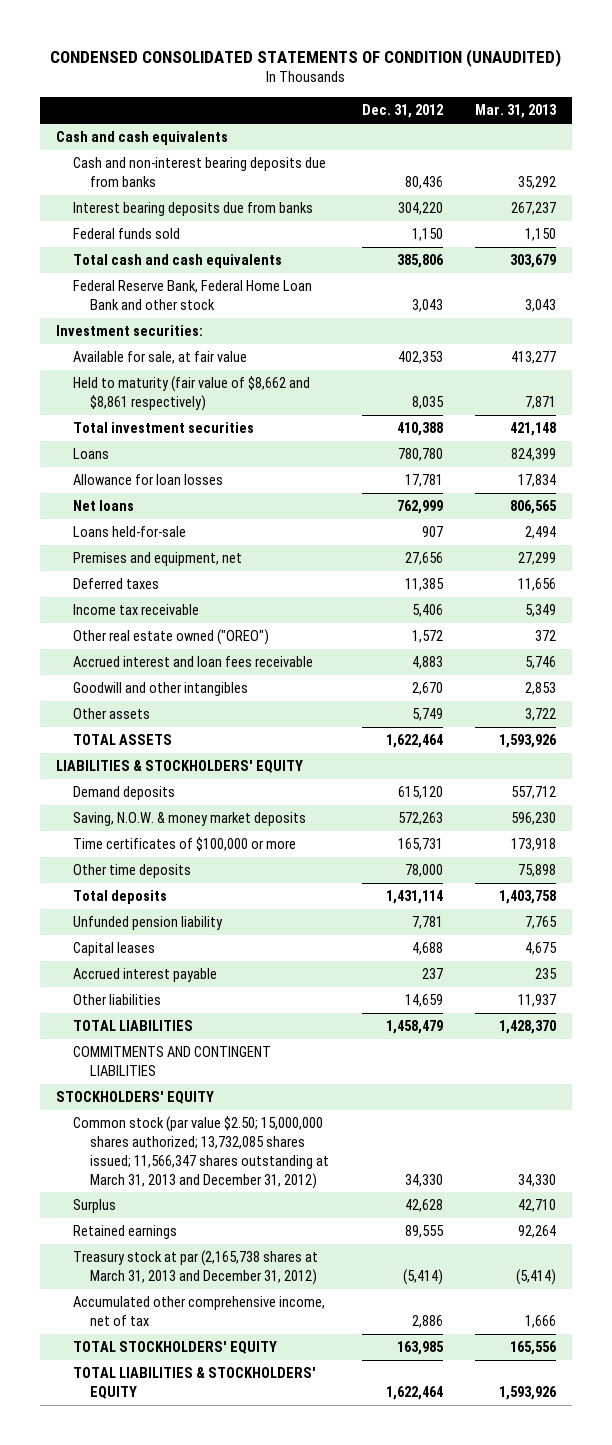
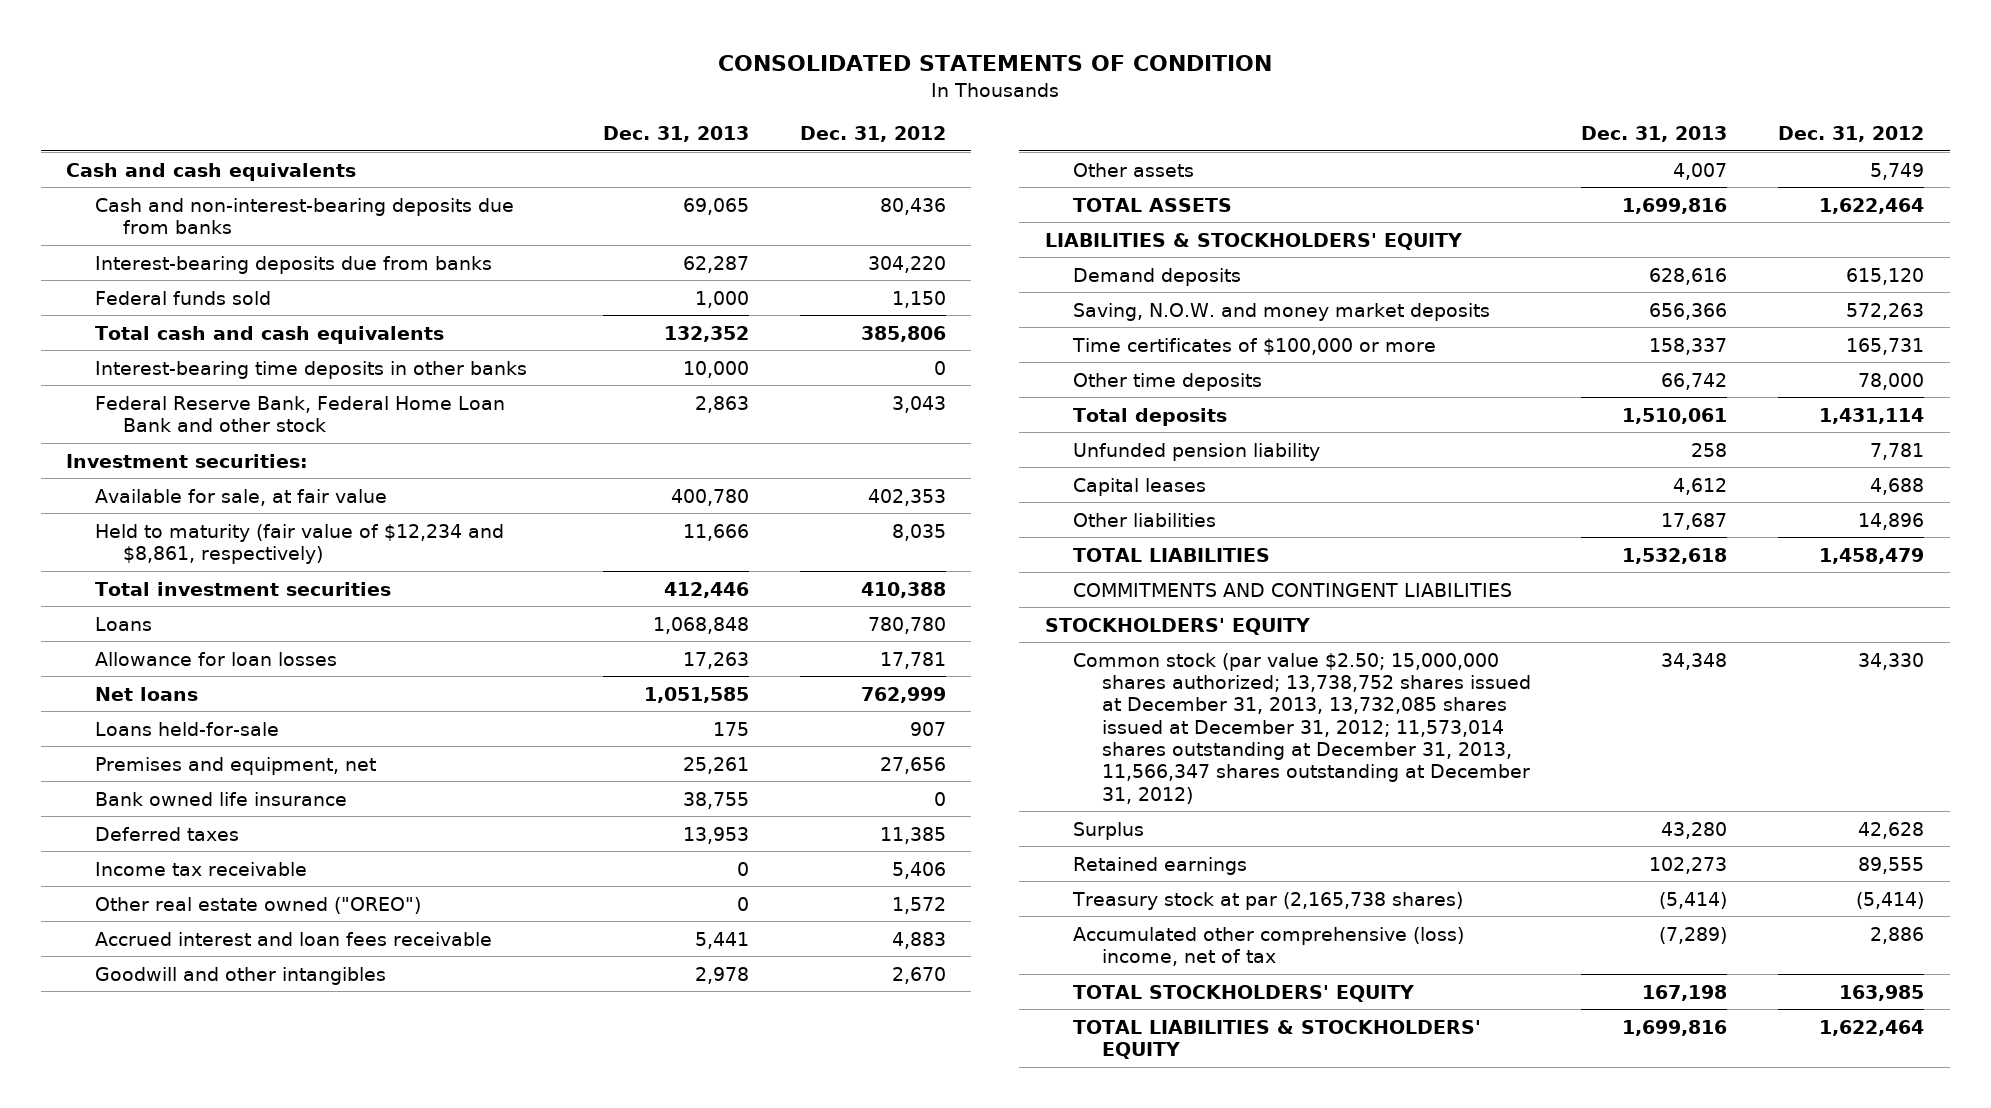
[50,48,562,67] CONDENSED CONSOLIDATED STATEMENTS OF CONDITION (UNAUDITED) -> [718,54,1273,71] CONSOLIDATED STATEMENTS OF CONDITION
[474,104,557,119] Mar. 31, 2013 -> none
none -> [603,126,750,143] Dec. 31, 2013
[73,157,327,188] Cash and non-interest bearing deposits due from banks -> [94,197,514,234] Cash and non-interest-bearing deposits due from banks
[73,202,314,217] Interest bearing deposits due from banks -> [94,255,492,274] Interest-bearing deposits due from banks
none -> [94,360,527,379] Interest-bearing time deposits in other banks
[73,376,311,412] Held to maturity (fair value of $8,662 and $8,861 respectively) -> [94,523,504,564] Held to maturity (fair value of $12,234 and $8,861, respectively)
none -> [94,791,347,806] Bank owned life insurance
[73,812,307,827] Saving, N.O.W. & money market deposits -> [1073,302,1491,321] Saving, N.O.W. and money market deposits
[73,968,218,983] Accrued interest payable -> none
[404,994,443,1008] 14,659 -> [1858,512,1925,530] 14,896
[73,1116,330,1189] Common stock (par value $2.50; 15,000,000 shares authorized; 13,732,085 shares issued; 11,566,347 shares outstanding at March 31, 2013 and December 31, 2012) -> [1073,652,1531,804] Common stock (par value $2.50; 15,000,000 shares authorized; 13,738,752 shares issued at December 31, 2013, 13,732,085 shares issued at December 31, 2012; 11,573,014 shares outstanding at December 31, 2013, 11,566,347 shares outstanding at December 31, 2012)
[73,1250,319,1286] Treasury stock at par (2,165,738 shares at March 31, 2013 and December 31, 2012) -> [1072,891,1464,910] Treasury stock at par (2,165,738 shares)
[73,1296,326,1327] Accumulated other comprehensive income, net of tax -> [1073,926,1465,966] Accumulated other comprehensive (loss) income, net of tax

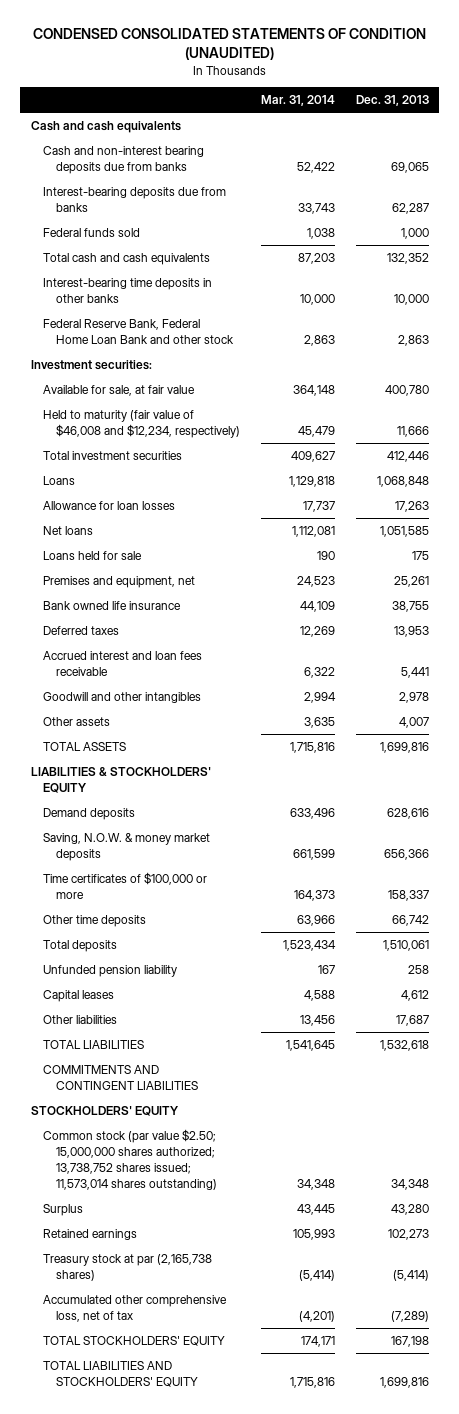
[718,54,1273,71] CONSOLIDATED STATEMENTS OF CONDITION -> [32,28,426,61] CONDENSED CONSOLIDATED STATEMENTS OF CONDITION (UNAUDITED)
[799,126,946,143] Dec. 31, 2012 -> none
none -> [260,95,335,107] Mar. 31, 2014
[94,197,514,234] Cash and non-interest-bearing deposits due from banks -> [43,145,205,174] Cash and non-interest bearing deposits due from banks
[94,523,504,564] Held to maturity (fair value of $12,234 and $8,861, respectively) -> [43,409,240,438] Held to maturity (fair value of $46,008 and $12,234, respectively)
[94,721,279,736] Loans held-for-sale -> [43,550,143,560] Loans held for sale
[94,861,307,876] Income tax receivable -> none
[94,896,421,914] Other real estate owned ("OREO") -> none
[1073,302,1491,321] Saving, N.O.W. and money market deposits -> [43,832,211,861] Saving, N.O.W. & money market deposits
[1073,652,1531,804] Common stock (par value $2.50; 15,000,000 shares authorized; 13,738,752 shares issued at December 31, 2013, 13,732,085 shares issued at December 31, 2012; 11,573,014 shares outstanding at December 31, 2013, 11,566,347 shares outstanding at December 31, 2012) -> [43,1128,217,1190] Common stock (par value $2.50; 15,000,000 shares authorized; 13,738,752 shares issued; 11,573,014 shares outstanding)
[1073,926,1465,966] Accumulated other comprehensive (loss) income, net of tax -> [43,1294,228,1322] Accumulated other comprehensive loss, net of tax
[1073,1019,1482,1059] TOTAL LIABILITIES & STOCKHOLDERS' EQUITY -> [43,1360,198,1387] TOTAL LIABILITIES AND STOCKHOLDERS' EQUITY

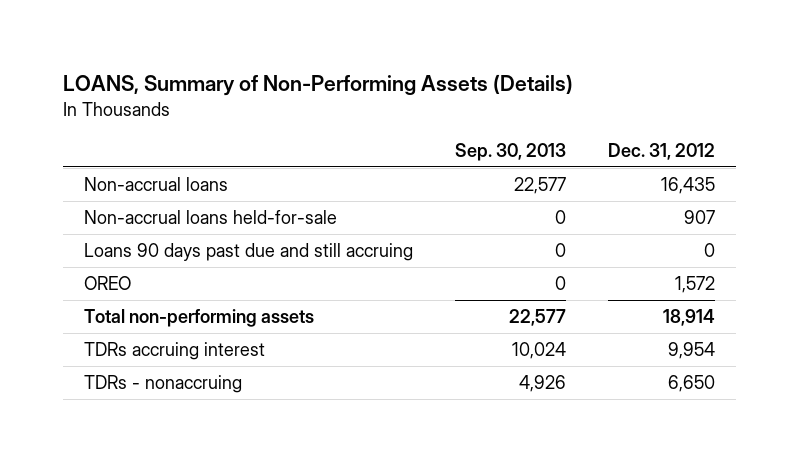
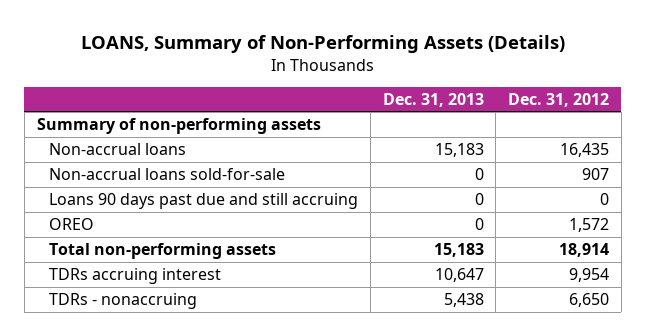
[455,143,567,162] Sep. 30, 2013 -> none
none -> [382,92,484,107] Dec. 31, 2013
none -> [36,118,321,135] Summary of non-performing assets
[83,210,337,225] Non-accrual loans held-for-sale -> [49,168,286,181] Non-accrual loans sold-for-sale

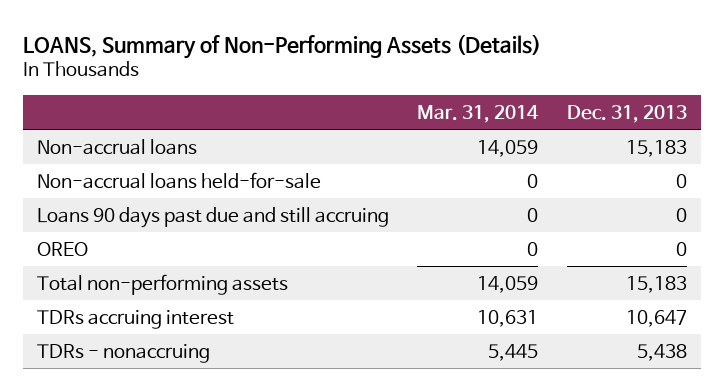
[508,92,610,107] Dec. 31, 2012 -> none
none -> [417,104,540,123] Mar. 31, 2014
[36,118,321,135] Summary of non-performing assets -> none
[49,168,286,181] Non-accrual loans sold-for-sale -> [37,171,322,189] Non-accrual loans held-for-sale

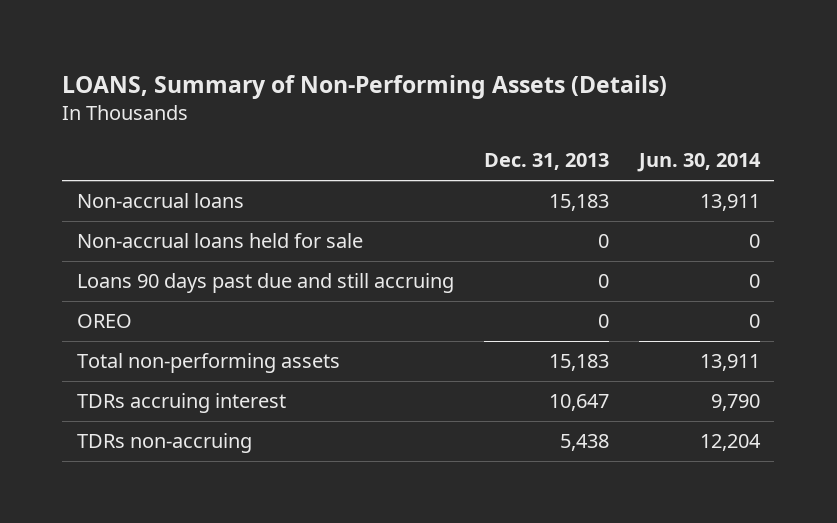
[417,104,540,123] Mar. 31, 2014 -> none
none -> [636,153,761,173] Jun. 30, 2014
[37,171,322,189] Non-accrual loans held-for-sale -> [77,233,364,249] Non-accrual loans held for sale
[37,343,211,363] TDRs - nonaccruing -> [77,433,253,454] TDRs non-accruing

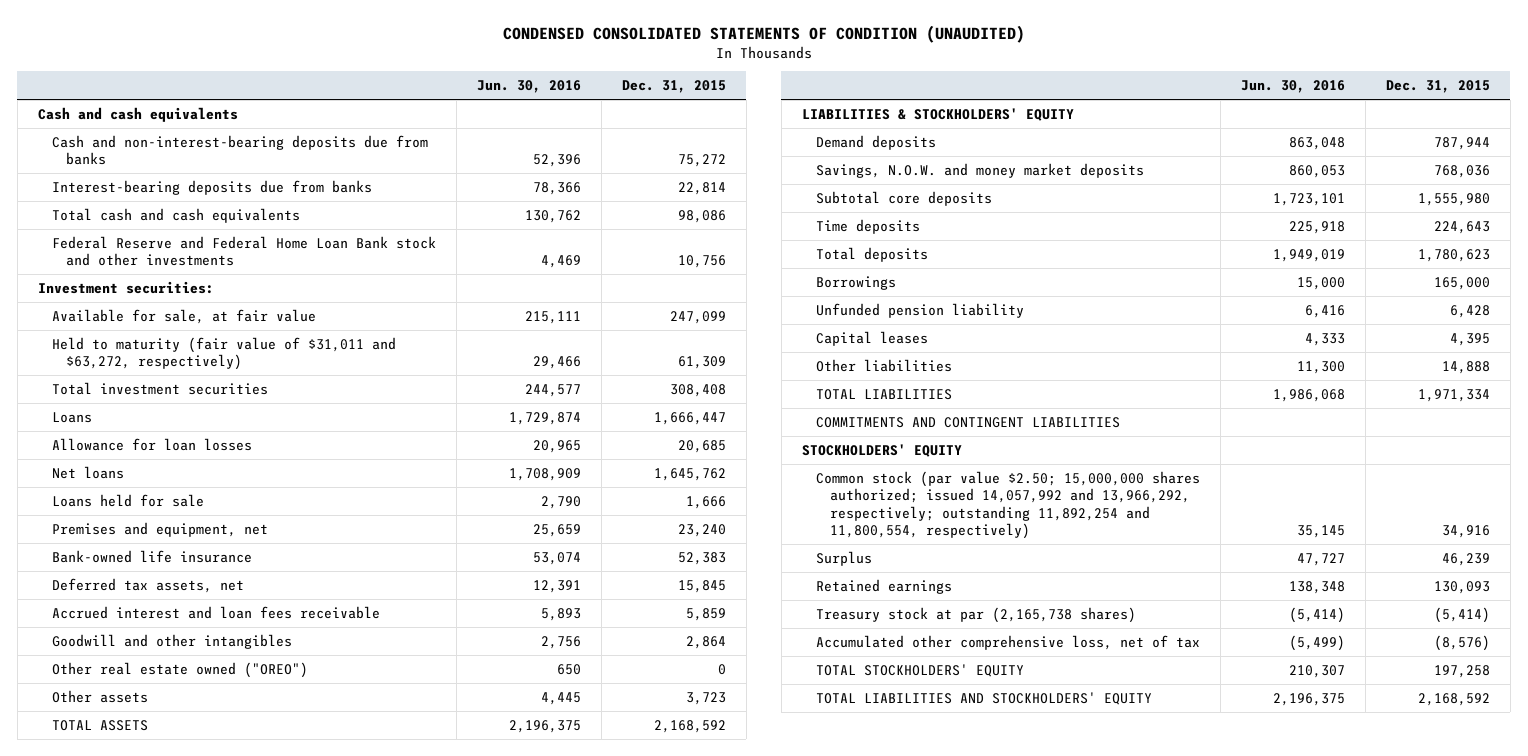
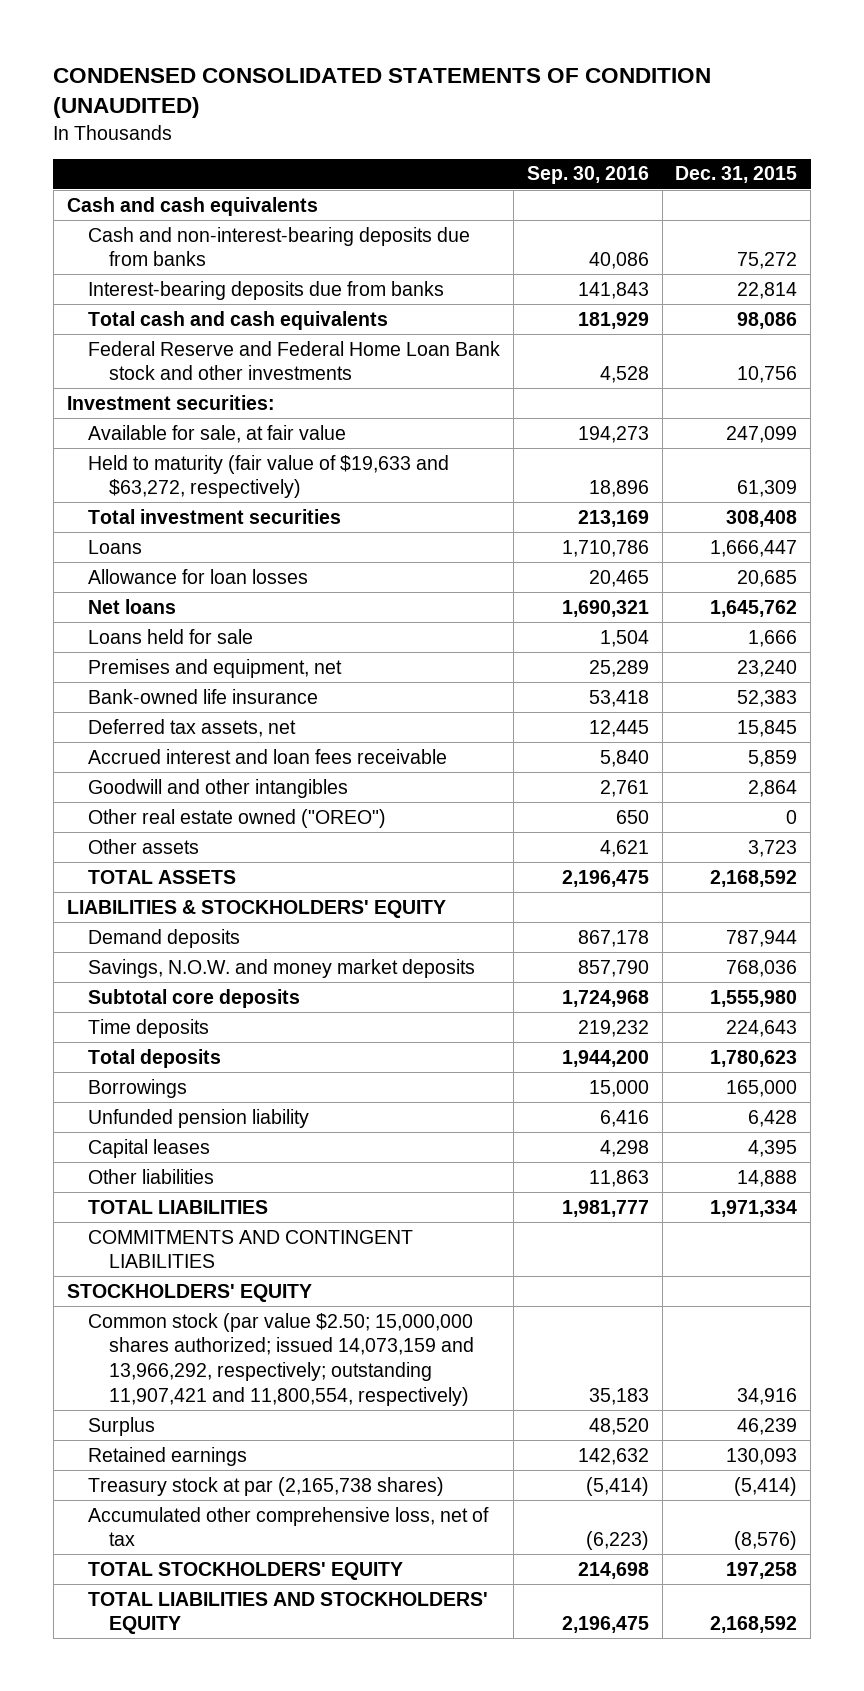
[476,80,581,94] Jun. 30, 2016 -> none
none -> [526,166,649,185] Sep. 30, 2016
[51,336,396,371] Held to maturity (fair value of $31,011 and $63,272, respectively) -> [87,454,449,499] Held to maturity (fair value of $19,633 and $63,272, respectively)
[815,470,1200,540] Common stock (par value $2.50; 15,000,000 shares authorized; issued 14,057,992 and 13,966,292, respectively; outstanding 11,892,254 and 11,800,554, respectively) -> [87,1312,475,1406] Common stock (par value $2.50; 15,000,000 shares authorized; issued 14,073,159 and 13,966,292, respectively; outstanding 11,907,421 and 11,800,554, respectively)

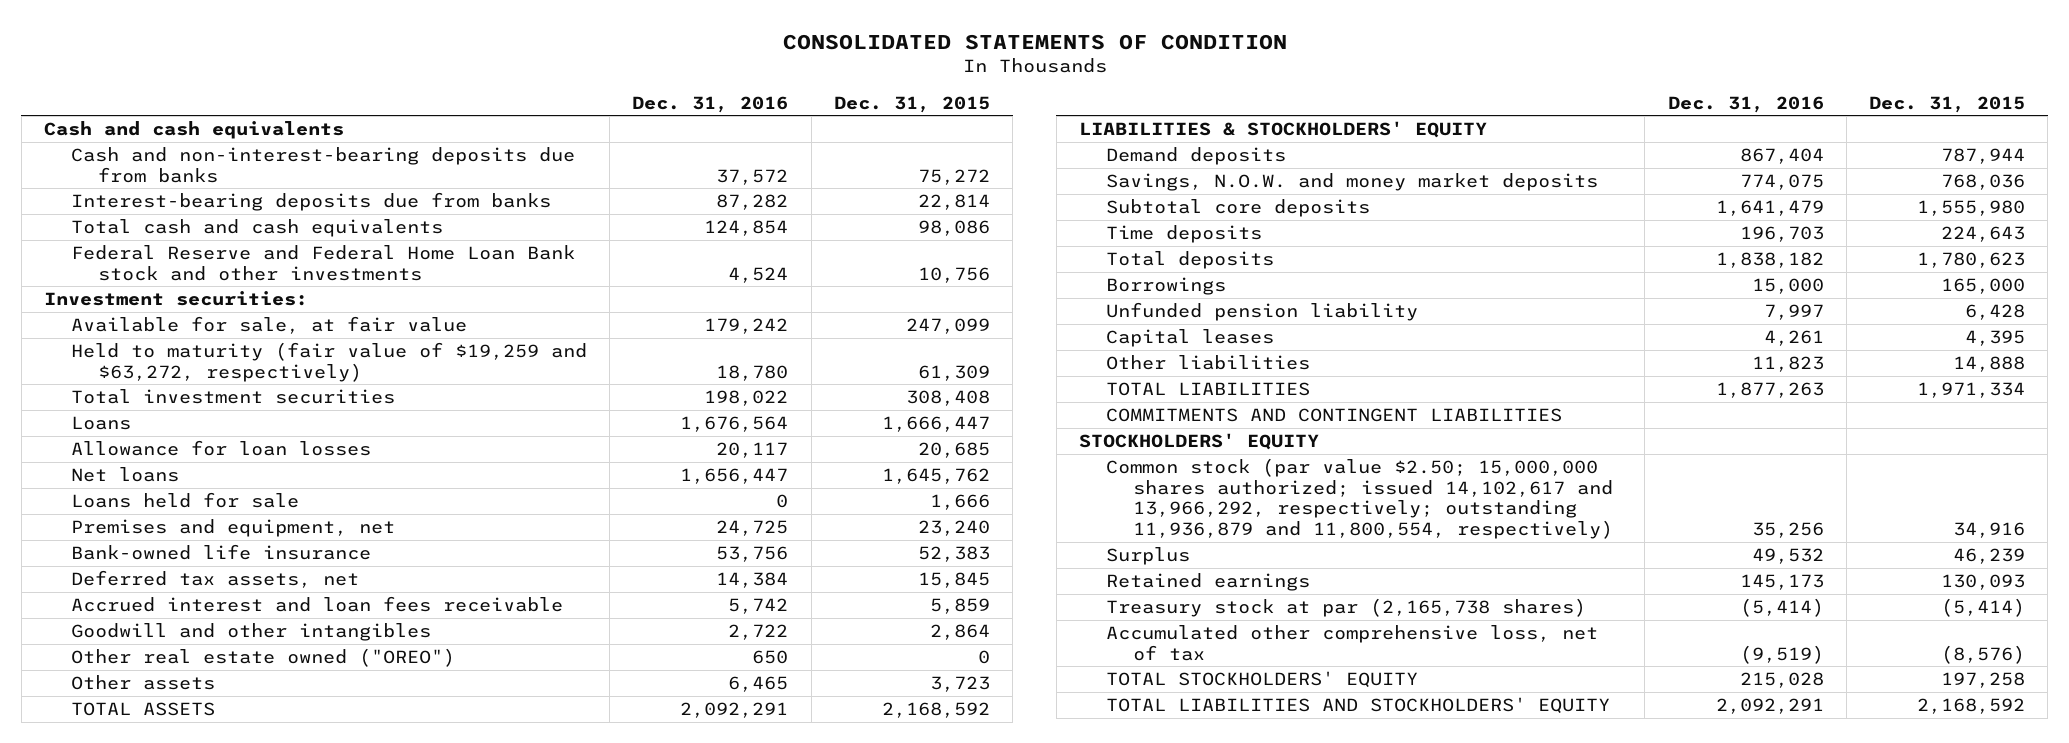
[53,68,712,119] CONDENSED CONSOLIDATED STATEMENTS OF CONDITION (UNAUDITED) -> [782,33,1287,50] CONSOLIDATED STATEMENTS OF CONDITION
[526,166,649,185] Sep. 30, 2016 -> none
none -> [632,95,789,113] Dec. 31, 2016
[87,454,449,499] Held to maturity (fair value of $19,633 and $63,272, respectively) -> [70,341,587,382] Held to maturity (fair value of $19,259 and $63,272, respectively)
[87,1312,475,1406] Common stock (par value $2.50; 15,000,000 shares authorized; issued 14,073,159 and 13,966,292, respectively; outstanding 11,907,421 and 11,800,554, respectively) -> [1105,457,1613,540] Common stock (par value $2.50; 15,000,000 shares authorized; issued 14,102,617 and 13,966,292, respectively; outstanding 11,936,879 and 11,800,554, respectively)

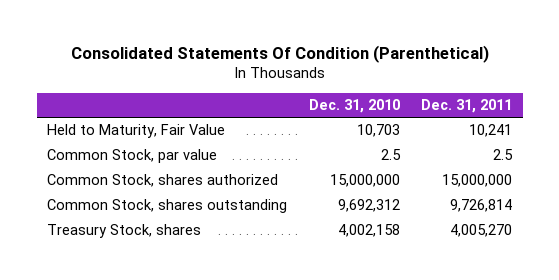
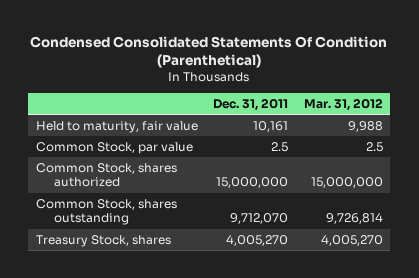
[70,44,489,63] Consolidated Statements Of Condition (Parenthetical) -> [30,35,388,69] Condensed Consolidated Statements Of Condition (Parenthetical)
[308,98,400,113] Dec. 31, 2010 -> none
none -> [303,97,383,111] Mar. 31, 2012
[47,124,226,139] Held to Maturity, Fair Value -> [35,121,198,134] Held to maturity, fair value
[468,124,512,138] 10,241 -> [253,121,289,133] 10,161
[449,199,512,213] 9,726,814 -> [230,213,289,225] 9,712,070

